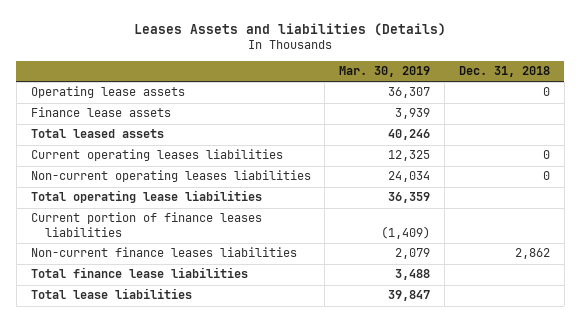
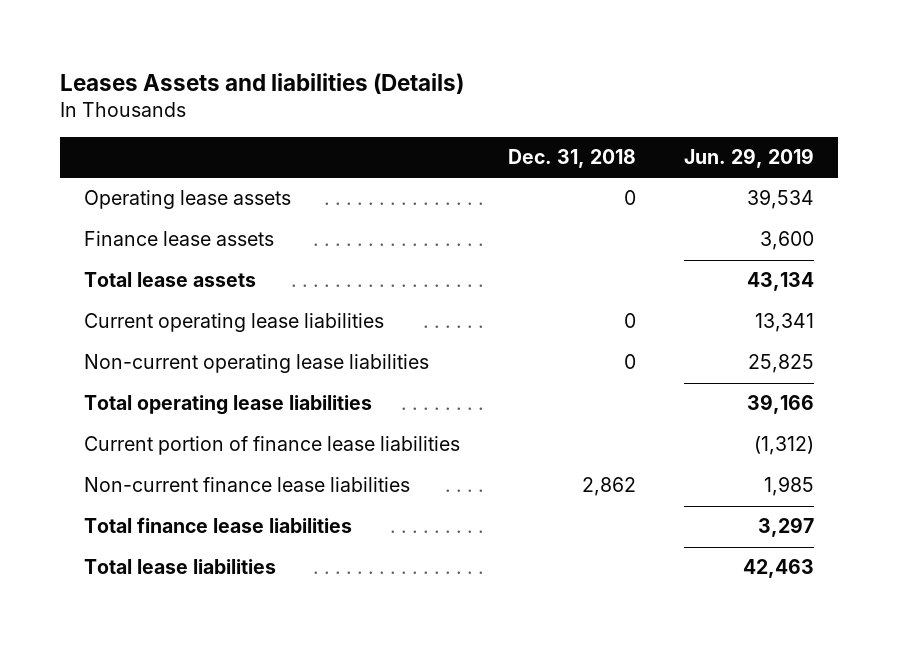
[339,66,431,78] Mar. 30, 2019 -> none
none -> [684,148,815,169] Jun. 29, 2019
[30,129,164,139] Total leased assets -> [84,272,257,288] Total lease assets
[30,149,283,162] Current operating leases liabilities -> [84,313,385,333] Current operating lease liabilities
[30,170,311,183] Non-current operating leases liabilities -> [84,354,430,374] Non-current operating lease liabilities
[30,212,262,237] Current portion of finance leases liabilities -> [84,436,461,456] Current portion of finance lease liabilities
[30,247,297,258] Non-current finance leases liabilities -> [84,477,411,493] Non-current finance lease liabilities

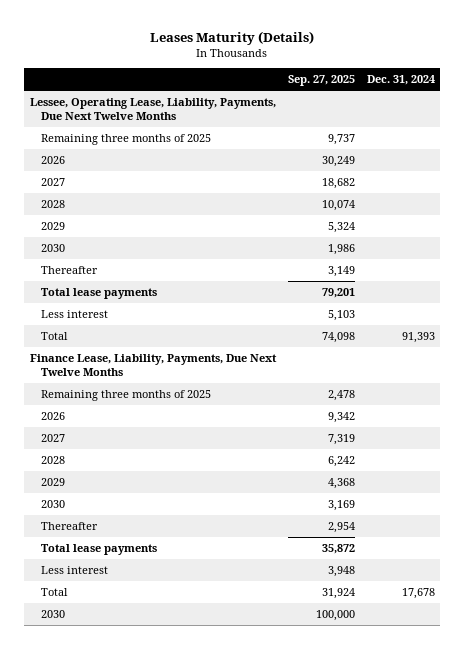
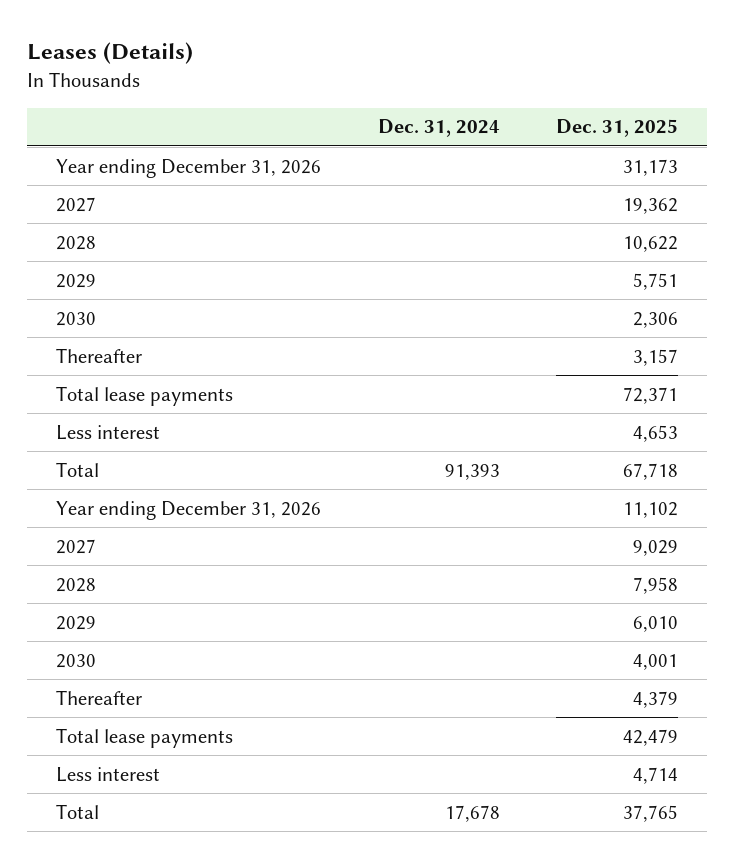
[150,30,315,45] Leases Maturity (Details) -> [27,42,194,65] Leases (Details)
[287,75,355,87] Sep. 27, 2025 -> none
none -> [556,119,679,138] Dec. 31, 2025
[30,98,277,121] Lessee, Operating Lease, Liability, Payments, Due Next Twelve Months -> none
[41,134,212,146] Remaining three months of 2025 -> none
[41,156,66,165] 2026 -> [55,158,321,178] Year ending December 31, 2026
[30,354,278,377] Finance Lease, Liability, Payments, Due Next Twelve Months -> none
[41,390,212,402] Remaining three months of 2025 -> none
[41,412,66,421] 2026 -> [55,500,321,520] Year ending December 31, 2026
[41,610,66,619] 2030 -> none

